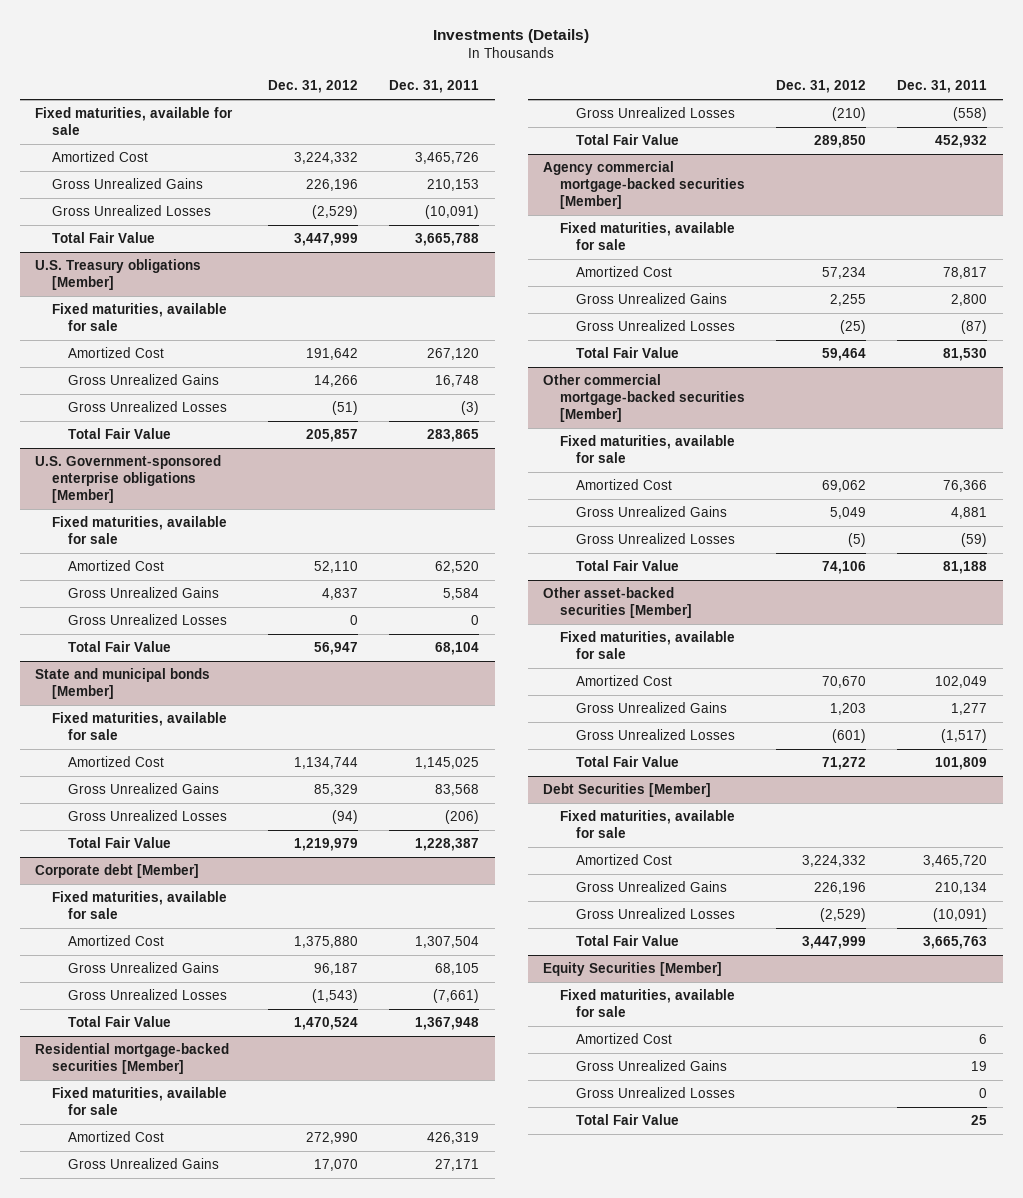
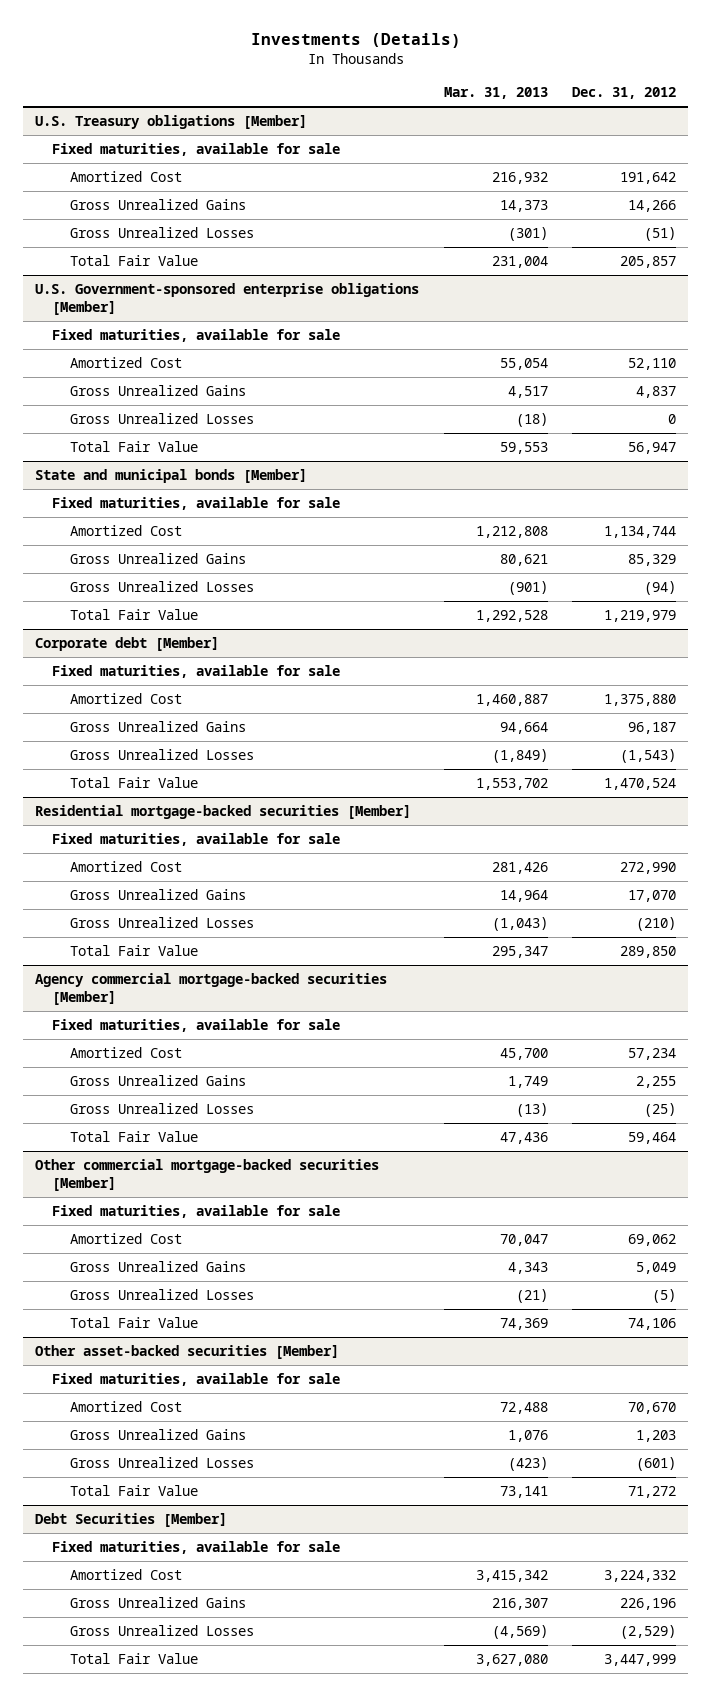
[389,79,480,93] Dec. 31, 2011 -> none
none -> [443,86,548,99] Mar. 31, 2013
[35,107,234,136] Fixed maturities, available for sale -> none
[51,151,148,163] Amortized Cost -> none
[51,178,203,190] Gross Unrealized Gains -> none
[51,205,211,217] Gross Unrealized Losses -> none
[51,232,155,244] Total Fair Value -> none
[543,962,723,977] Equity Securities [Member] -> none
[559,989,735,1018] Fixed maturities, available for sale -> none
[576,1033,673,1045] Amortized Cost -> none
[576,1060,728,1072] Gross Unrealized Gains -> none
[576,1087,736,1099] Gross Unrealized Losses -> none
[576,1114,680,1126] Total Fair Value -> none

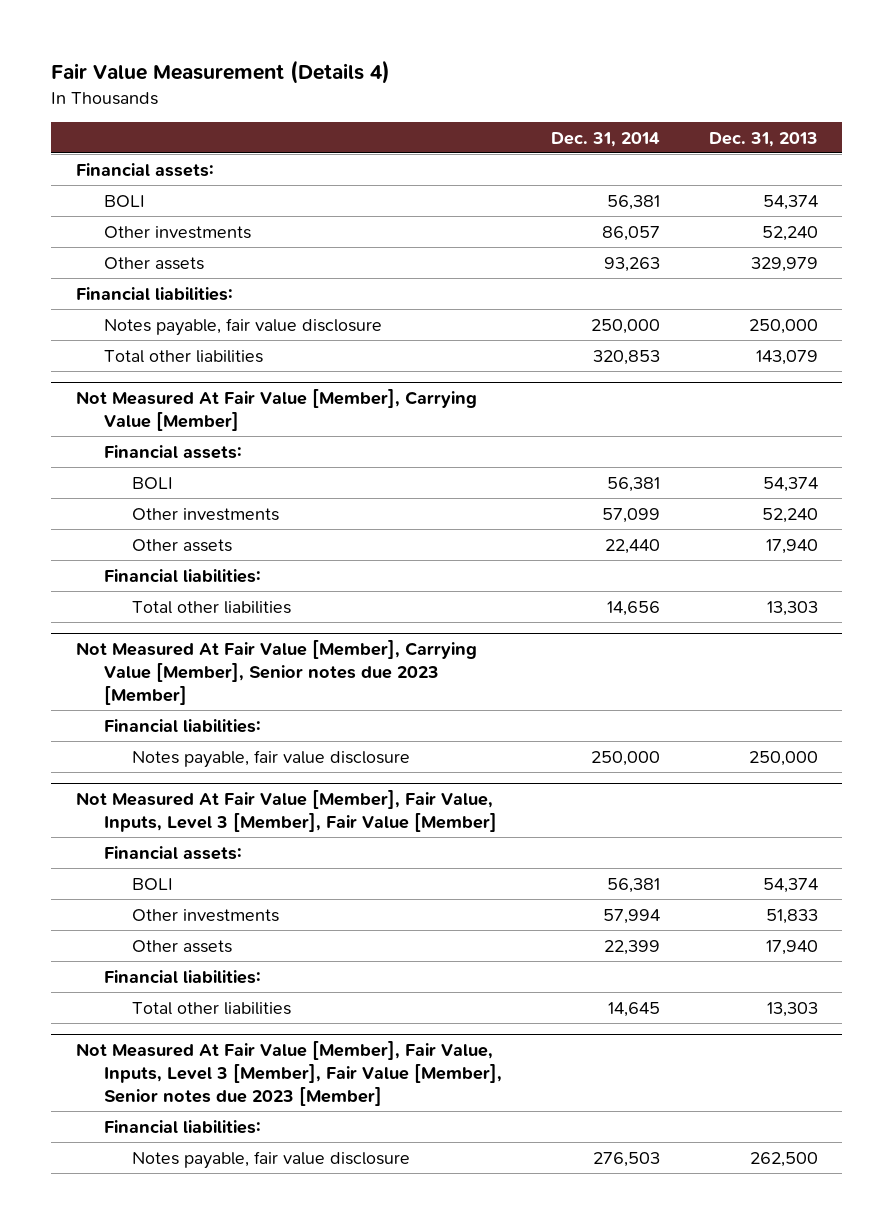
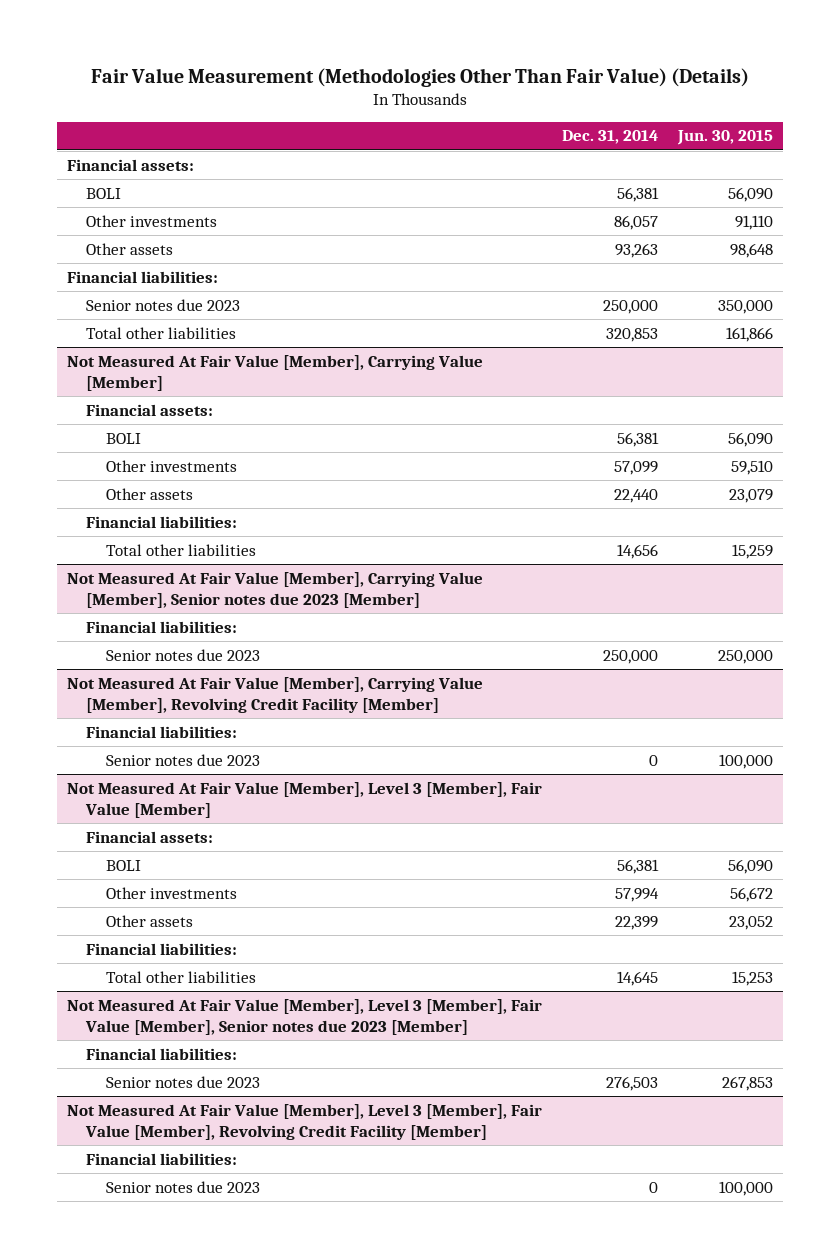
[51,60,391,85] Fair Value Measurement (Details 4) -> [90,67,749,87] Fair Value Measurement (Methodologies Other Than Fair Value) (Details)
[708,131,818,147] Dec. 31, 2013 -> none
none -> [676,130,773,146] Jun. 30, 2015
[103,317,382,336] Notes payable, fair value disclosure -> [86,298,241,311] Senior notes due 2023
[132,749,411,768] Notes payable, fair value disclosure -> [106,648,261,661] Senior notes due 2023
none -> [66,676,483,714] Not Measured At Fair Value [Member], Carrying Value [Member], Revolving Credit Facility [Member]
none -> [86,725,238,738] Financial liabilities:
none -> [106,753,261,766] Senior notes due 2023
[75,790,497,832] Not Measured At Fair Value [Member], Fair Value, Inputs, Level 3 [Member], Fair Value [Member] -> [66,781,542,819] Not Measured At Fair Value [Member], Level 3 [Member], Fair Value [Member]
[75,1041,502,1106] Not Measured At Fair Value [Member], Fair Value, Inputs, Level 3 [Member], Fair Value [Member], Senior notes due 2023 [Member] -> [66,998,542,1036] Not Measured At Fair Value [Member], Level 3 [Member], Fair Value [Member], Senior notes due 2023 [Member]
[132,1150,411,1169] Notes payable, fair value disclosure -> [106,1075,261,1088] Senior notes due 2023
none -> [66,1103,542,1141] Not Measured At Fair Value [Member], Level 3 [Member], Fair Value [Member], Revolving Credit Facility [Member]
none -> [86,1152,238,1165] Financial liabilities:
none -> [106,1180,261,1193] Senior notes due 2023

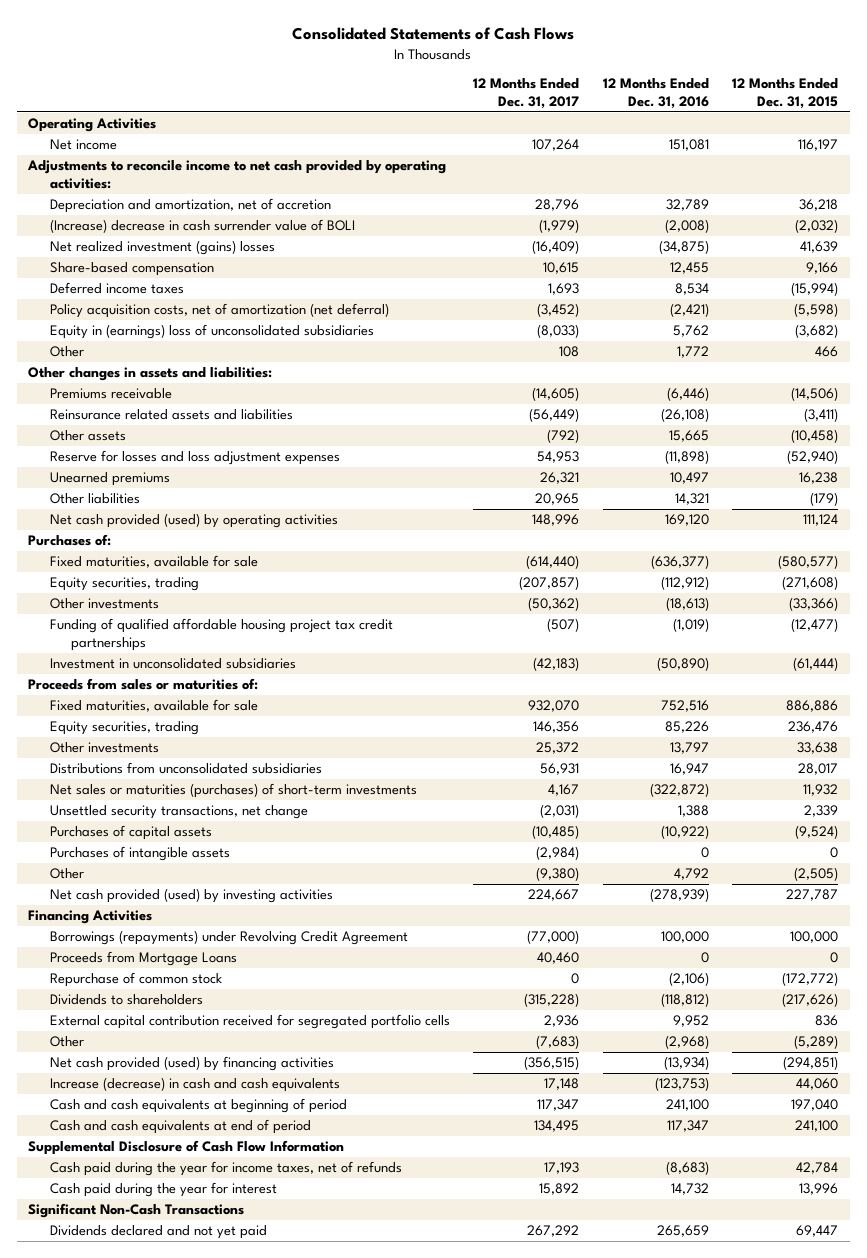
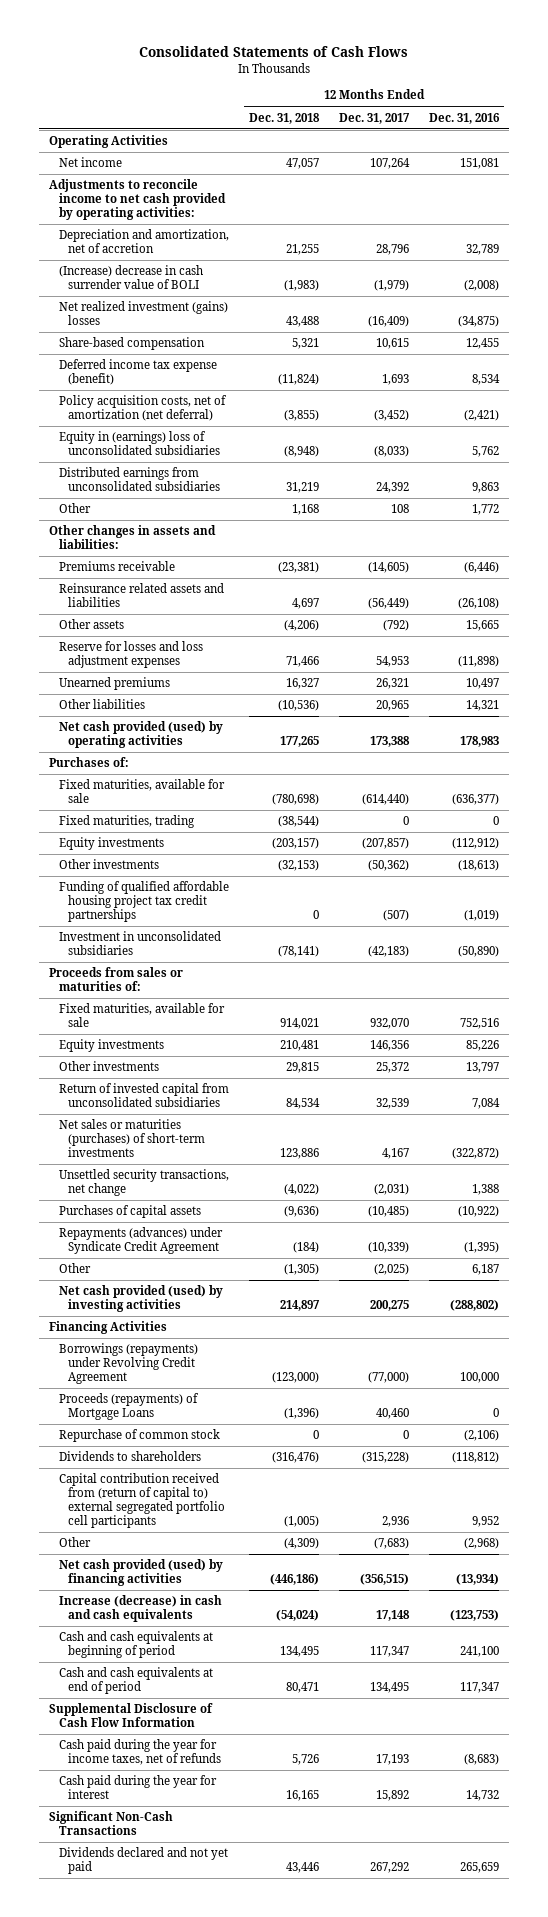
[732,78,839,109] 12 Months Ended Dec. 31, 2015 -> none
none -> [248,112,320,124] Dec. 31, 2018
[49,282,184,295] Deferred income taxes -> [58,359,217,386] Deferred income tax expense (benefit)
none -> [58,467,221,492] Distributed earnings from unconsolidated subsidiaries
[532,514,580,527] 148,996 -> [370,736,411,748] 173,388
[664,514,709,527] 169,120 -> [460,736,500,748] 178,983
[49,577,199,592] Equity securities, trading -> [58,815,195,829] Fixed maturities, trading
[519,576,580,591] (207,857) -> [403,816,410,826] 0
[660,576,709,591] (112,912) -> [493,816,500,826] 0
none -> [58,837,164,851] Equity investments
[49,721,199,736] Equity securities, trading -> [58,1039,164,1053] Equity investments
[49,762,322,775] Distributions from unconsolidated subsidiaries -> [58,1083,229,1108] Return of invested capital from unconsolidated subsidiaries
[540,763,580,776] 56,931 -> [376,1098,410,1110] 32,539
[669,763,709,776] 16,947 -> [472,1098,501,1110] 7,084
[49,846,230,862] Purchases of intangible assets -> none
none -> [58,1227,223,1255] Repayments (advances) under Syndicate Credit Agreement
[536,867,580,882] (9,380) -> [374,1264,410,1276] (2,025)
[673,868,709,881] 4,792 -> [472,1264,500,1276] 6,187
[528,889,580,902] 224,667 -> [370,1300,410,1312] 200,275
[649,888,709,903] (278,939) -> [450,1300,500,1312] (288,802)
[49,951,237,967] Proceeds from Mortgage Loans -> [58,1393,199,1421] Proceeds (repayments) of Mortgage Loans
[49,1014,450,1030] External capital contribution received for segregated portfolio cells -> [58,1473,226,1528] Capital contribution received from (return of capital to) external segregated portfolio cell participants

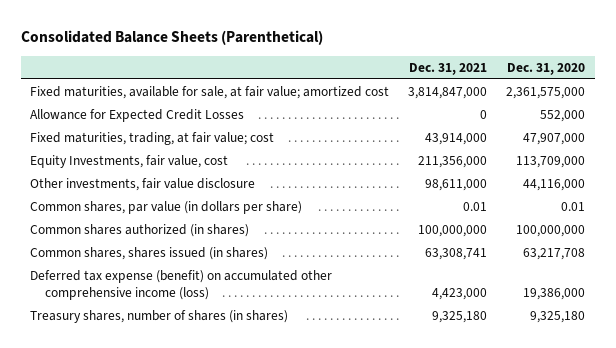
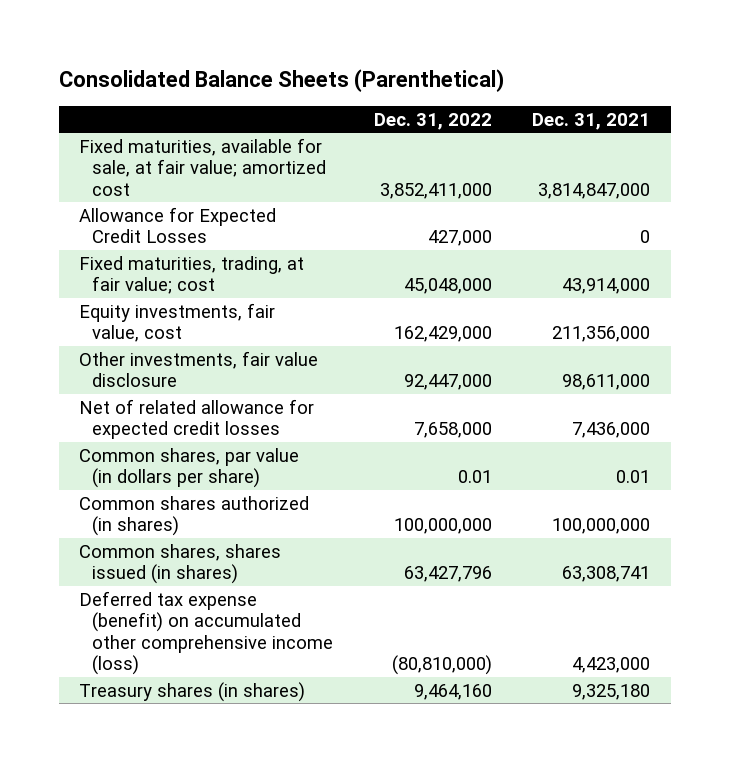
[507,62,586,75] Dec. 31, 2020 -> none
none -> [373,112,492,130] Dec. 31, 2022
[30,154,229,168] Equity Investments, fair value, cost -> [79,302,276,343] Equity investments, fair value, cost
none -> [79,398,315,440] Net of related allowance for expected credit losses
[30,309,289,323] Treasury shares, number of shares (in shares) -> [79,681,306,702] Treasury shares (in shares)

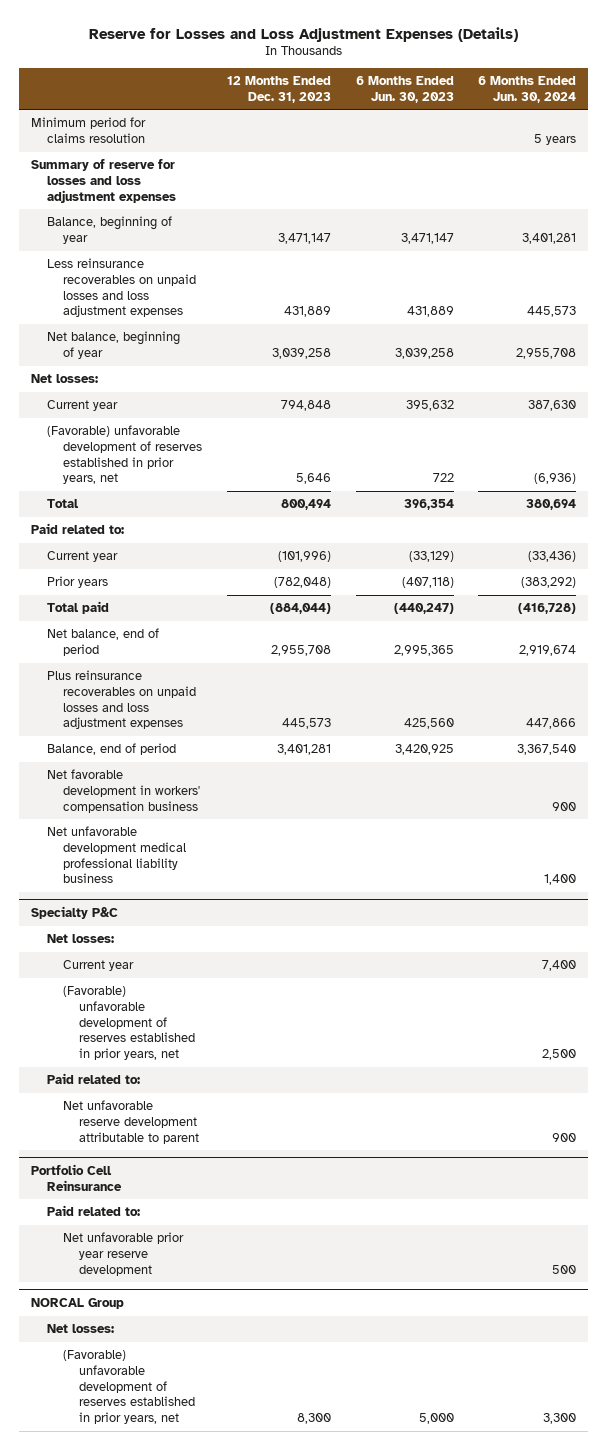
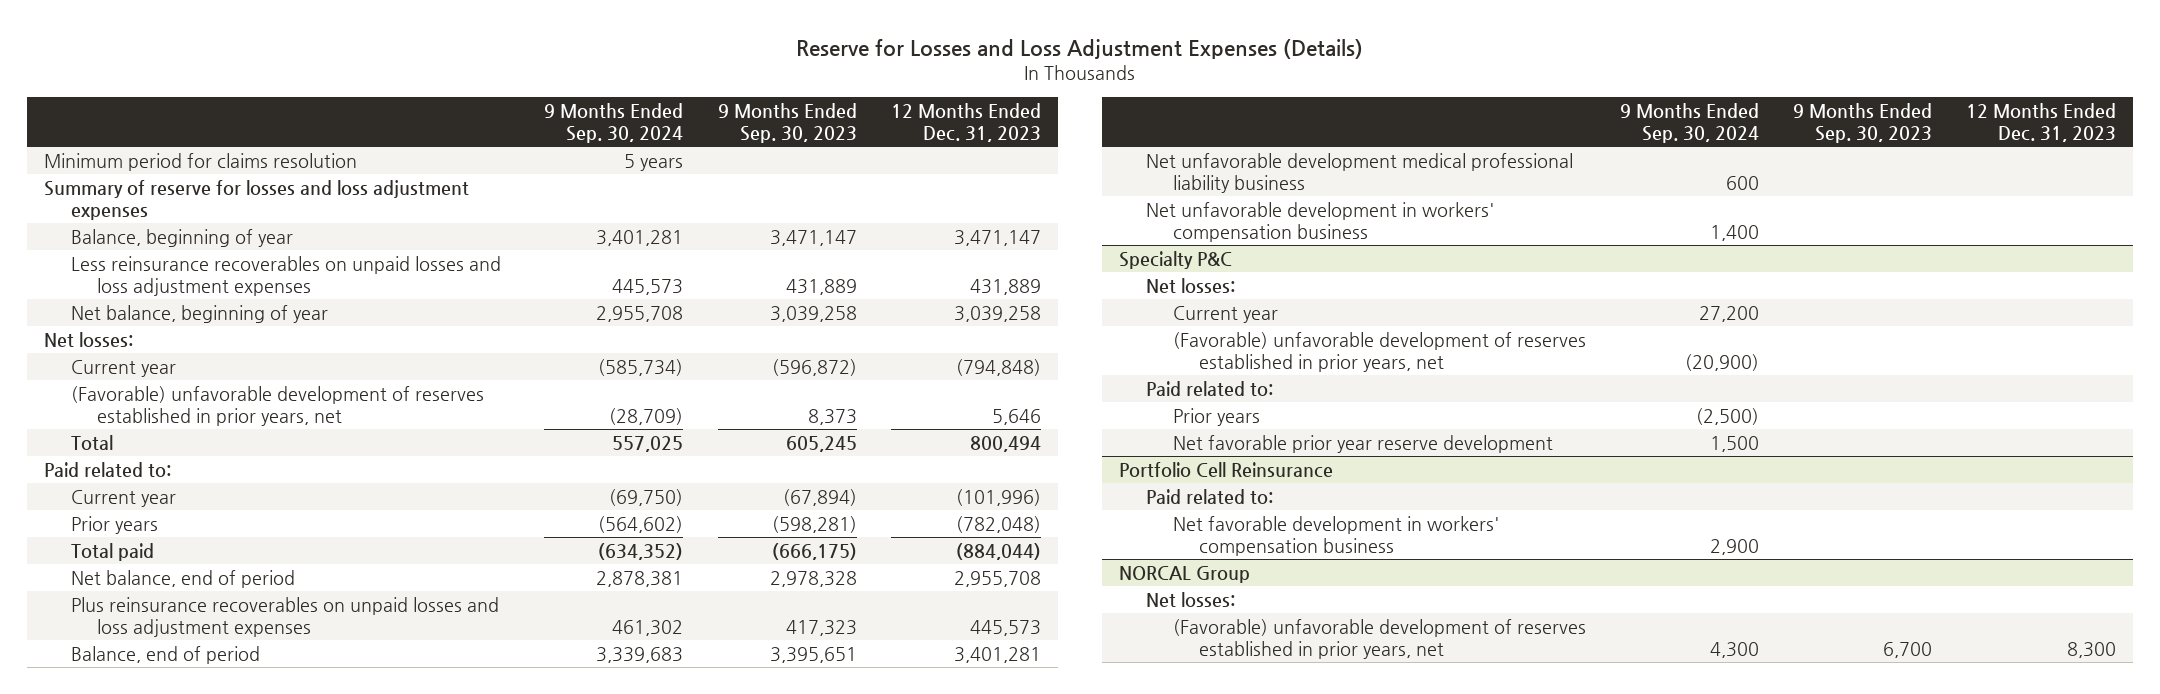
[355,76,454,103] 6 Months Ended Jun. 30, 2023 -> none
[478,76,577,103] 6 Months Ended Jun. 30, 2024 -> none
none -> [544,102,684,143] 9 Months Ended Sep. 30, 2024
none -> [717,102,857,143] 9 Months Ended Sep. 30, 2023
[280,400,331,412] 794,848 -> [955,358,1041,376] (794,848)
[47,769,201,813] Net favorable development in workers' compensation business -> none
none -> [1146,201,1495,242] Net unfavorable development in workers' compensation business
[63,1100,200,1144] Net unfavorable reserve development attributable to parent -> none
none -> [1172,407,1260,426] Prior years
none -> [1172,434,1553,453] Net favorable prior year reserve development
[63,1232,185,1276] Net unfavorable prior year reserve development -> none
none -> [1172,515,1499,556] Net favorable development in workers' compensation business

